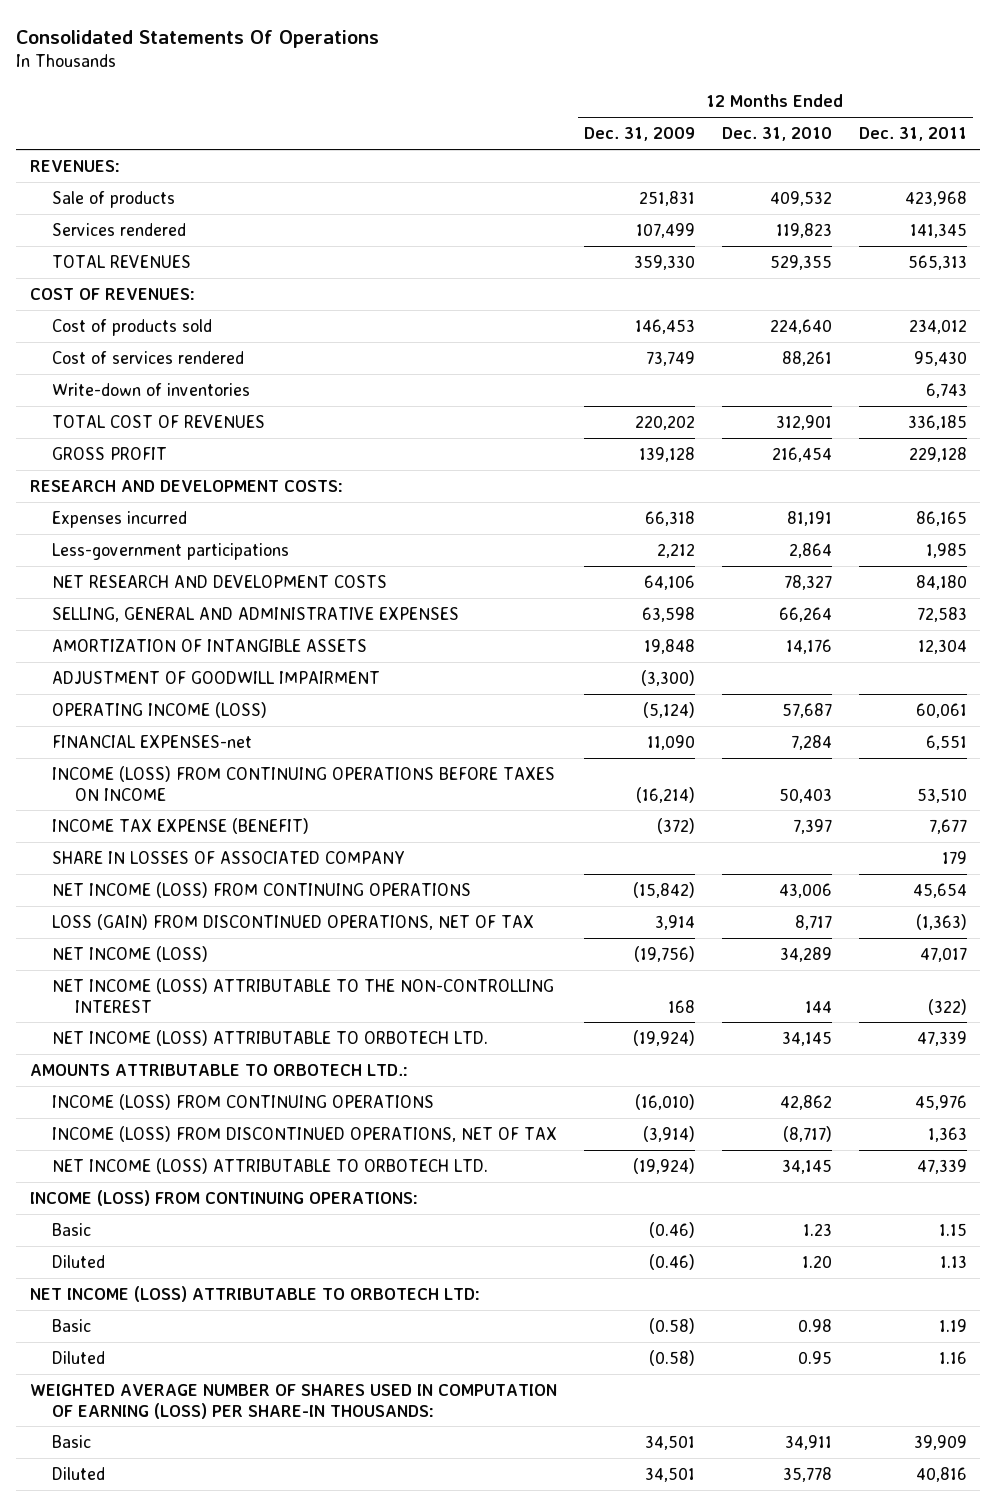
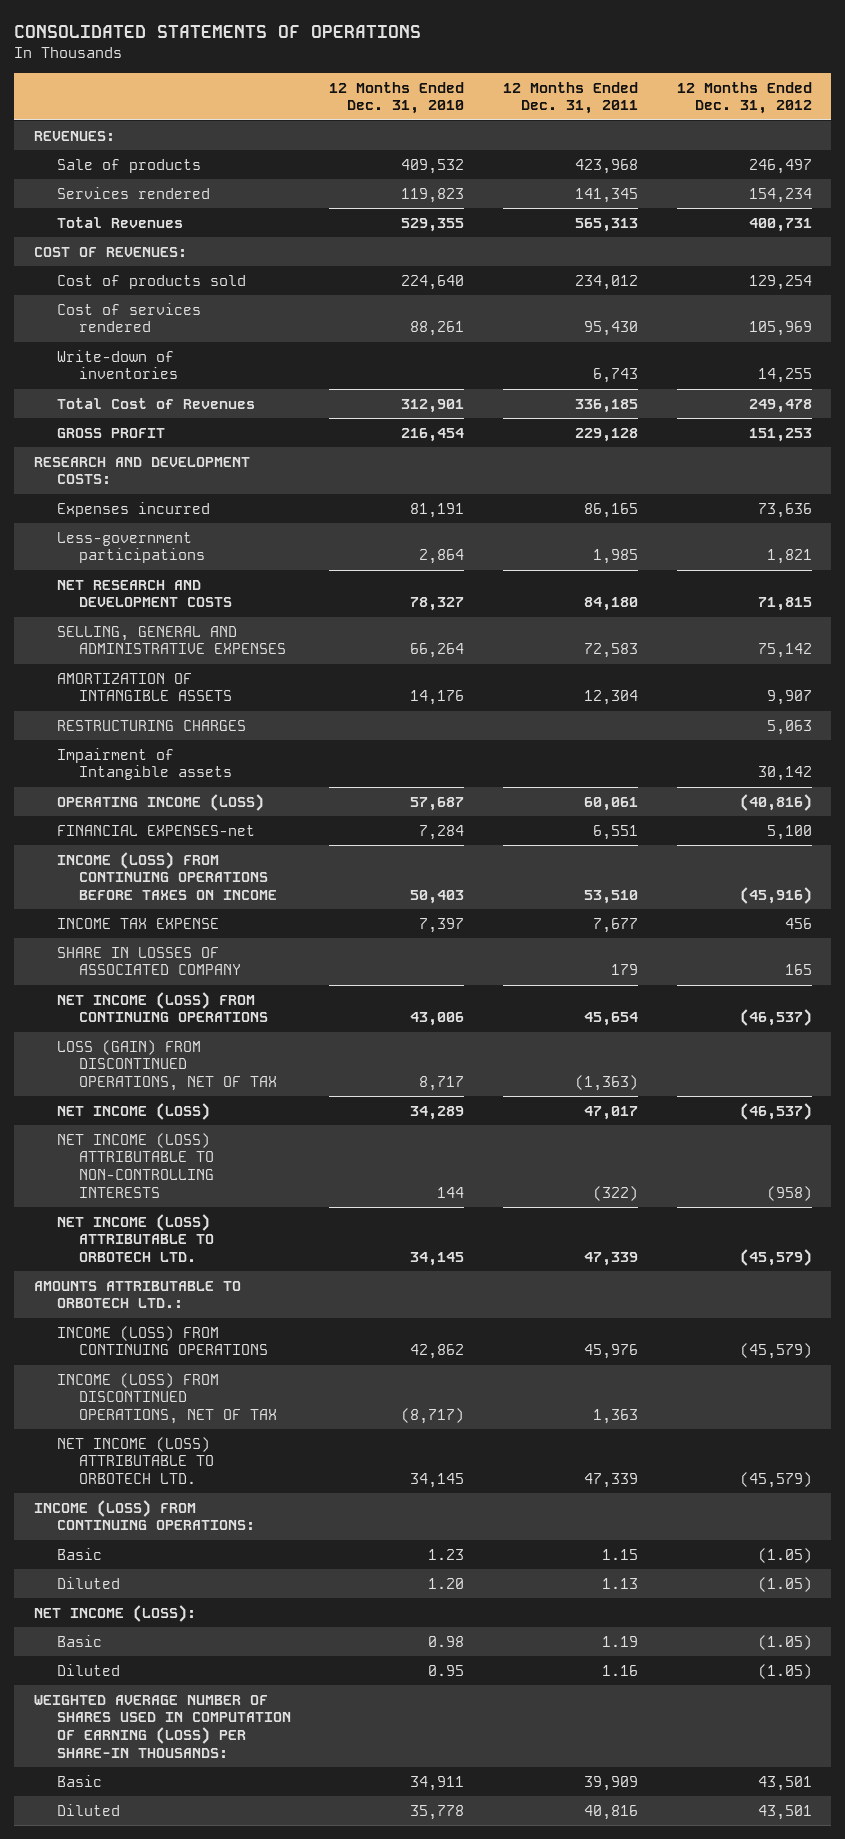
[16,29,380,48] Consolidated Statements Of Operations -> [14,24,422,38] CONSOLIDATED STATEMENTS OF OPERATIONS
[584,127,696,142] Dec. 31, 2009 -> none
none -> [676,81,812,115] 12 Months Ended Dec. 31, 2012
[52,255,192,269] TOTAL REVENUES -> [56,216,183,228] Total Revenues
[52,415,266,429] TOTAL COST OF REVENUES -> [56,397,255,409] Total Cost of Revenues
[52,671,381,685] ADJUSTMENT OF GOODWILL IMPAIRMENT -> none
none -> [56,719,246,731] RESTRUCTURING CHARGES
none -> [56,747,233,781] Impairment of Intangible assets
[52,818,310,835] INCOME TAX EXPENSE (BENEFIT) -> [56,917,219,929] INCOME TAX EXPENSE
[52,978,555,1013] NET INCOME (LOSS) ATTRIBUTABLE TO THE NON-CONTROLLING INTEREST -> [56,1132,215,1198] NET INCOME (LOSS) ATTRIBUTABLE TO NON-CONTROLLING INTERESTS
[29,1286,480,1303] NET INCOME (LOSS) ATTRIBUTABLE TO ORBOTECH LTD: -> [33,1604,196,1622] NET INCOME (LOSS):

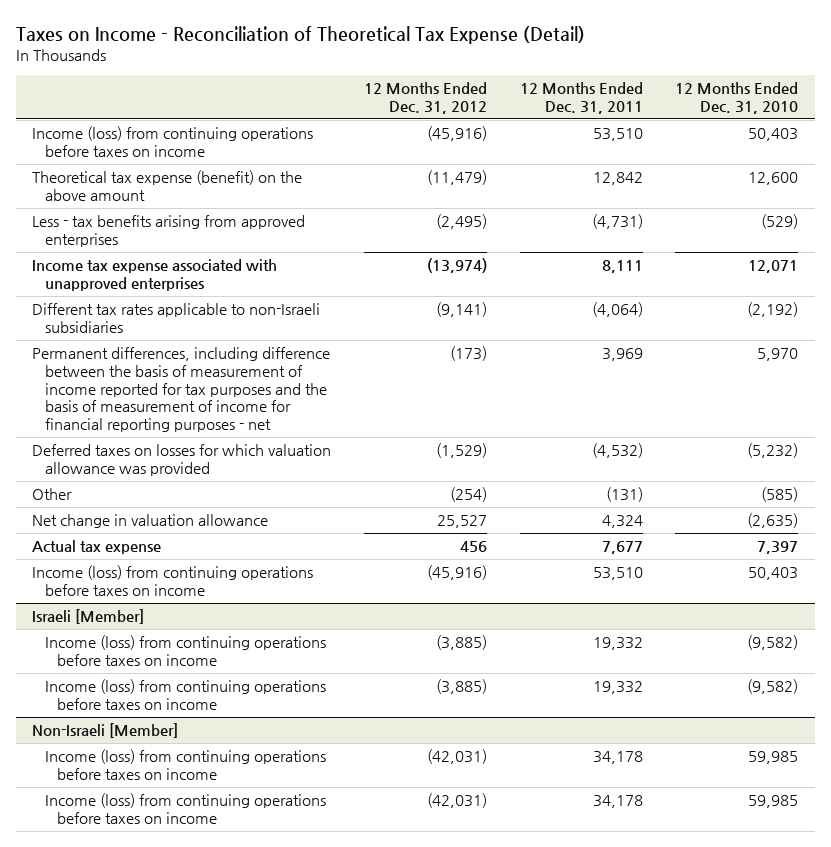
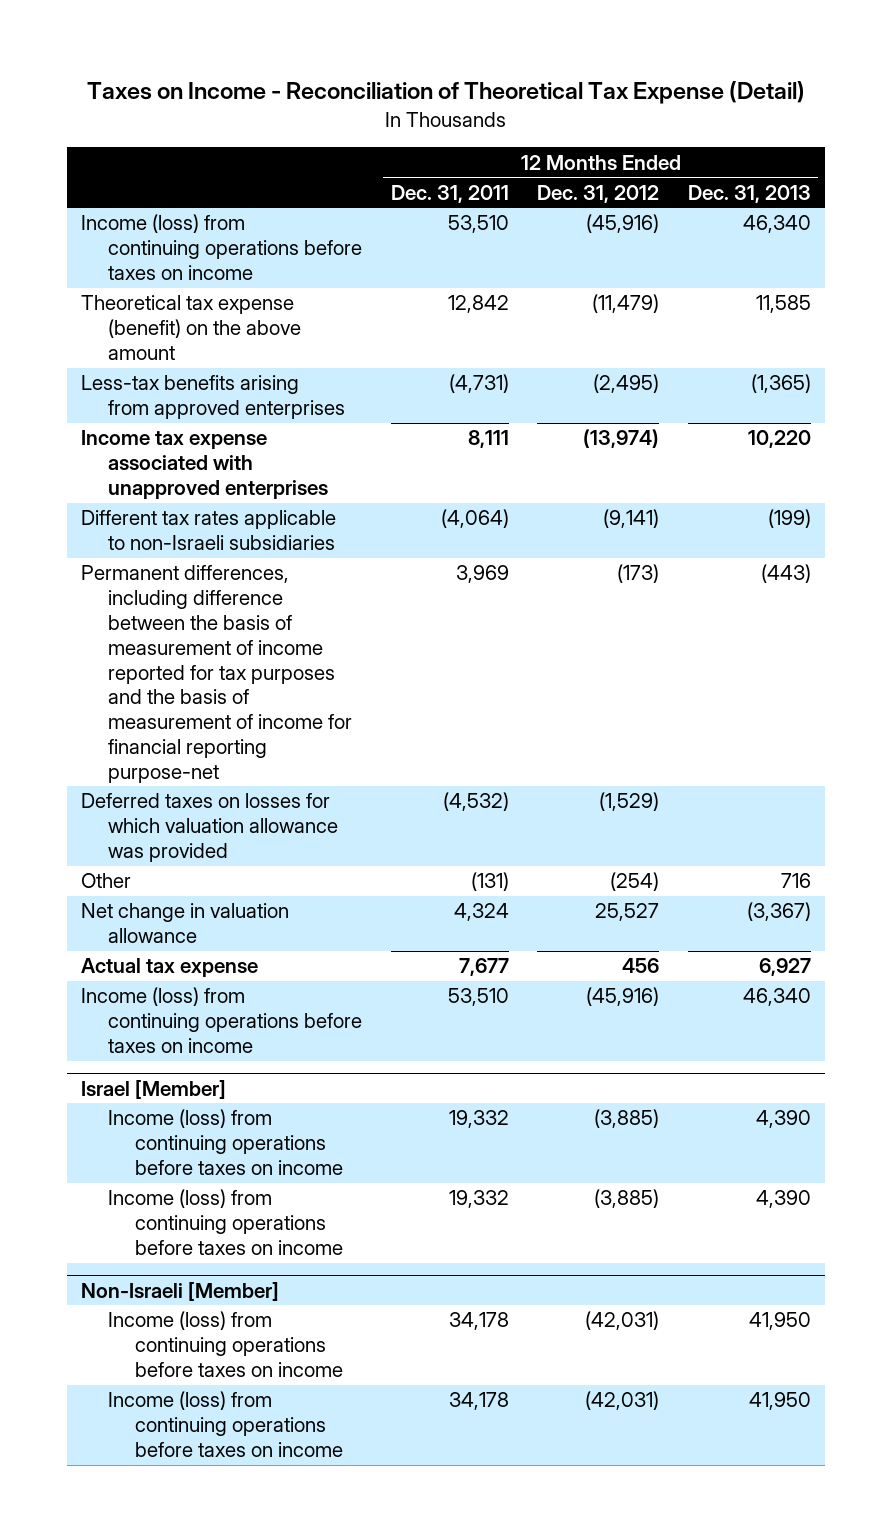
[675,82,799,114] 12 Months Ended Dec. 31, 2010 -> none
none -> [687,184,811,203] Dec. 31, 2013
[32,215,306,247] Less - tax benefits arising from approved enterprises -> [81,375,345,420] Less-tax benefits arising from approved enterprises
[32,347,331,433] Permanent differences, including difference between the basis of measurement of income reported for tax purposes and the basis of measurement of income for financial reporting purposes - net -> [81,565,352,783] Permanent differences, including difference between the basis of measurement of income reported for tax purposes and the basis of measurement of income for financial reporting purpose-net
[32,609,145,625] Israeli [Member] -> none
none -> [81,1079,227,1099] Israel [Member]

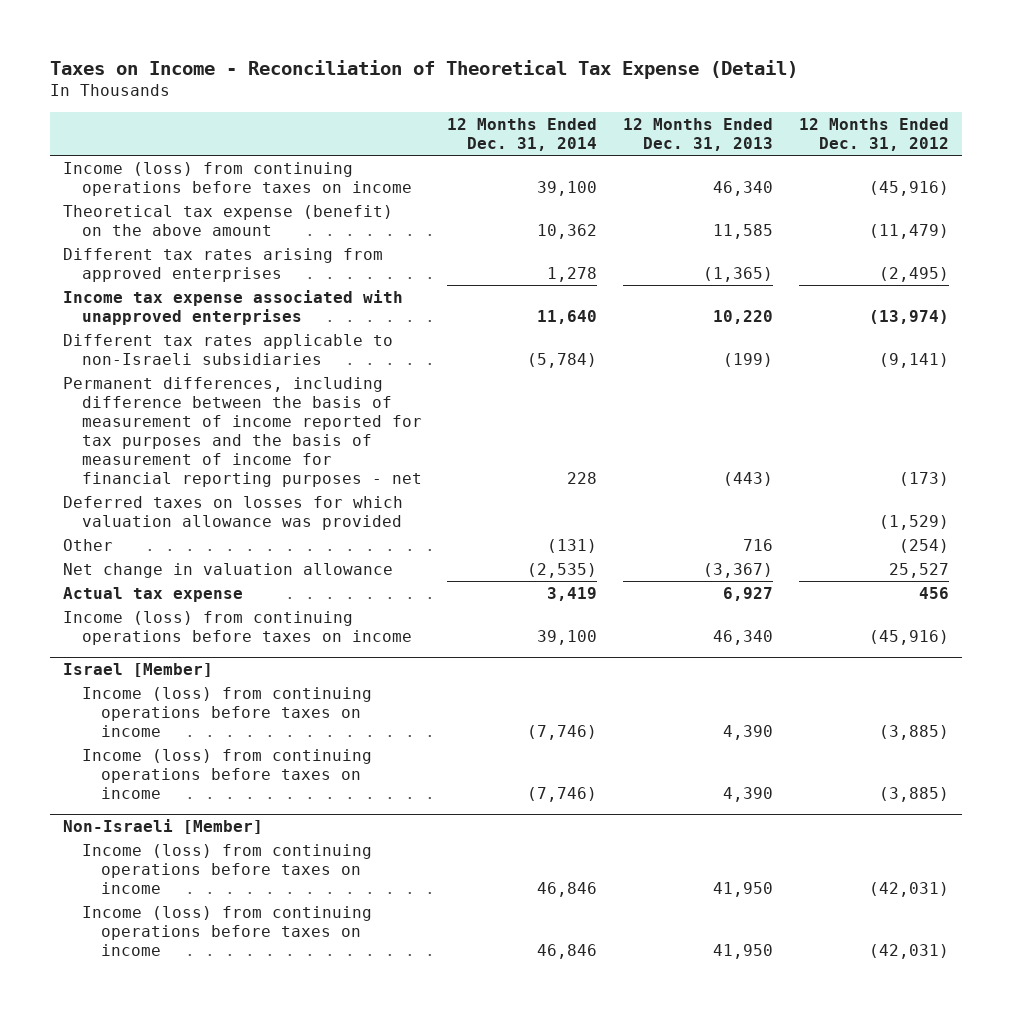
[390,184,509,203] Dec. 31, 2011 -> none
none -> [447,118,598,152] 12 Months Ended Dec. 31, 2014
[81,375,345,420] Less-tax benefits arising from approved enterprises -> [62,247,383,282] Different tax rates arising from approved enterprises
[81,565,352,783] Permanent differences, including difference between the basis of measurement of income reported for tax purposes and the basis of measurement of income for financial reporting purpose-net -> [62,376,422,488] Permanent differences, including difference between the basis of measurement of income reported for tax purposes and the basis of measurement of income for financial reporting purposes - net

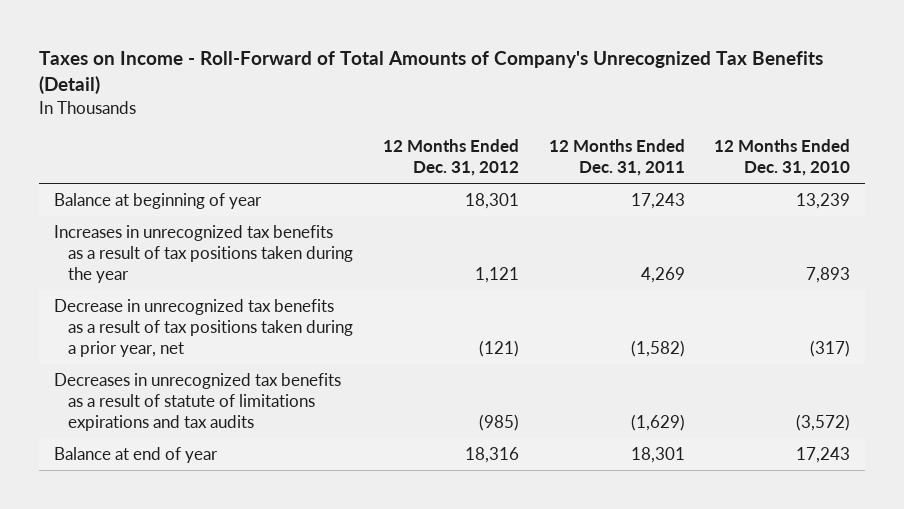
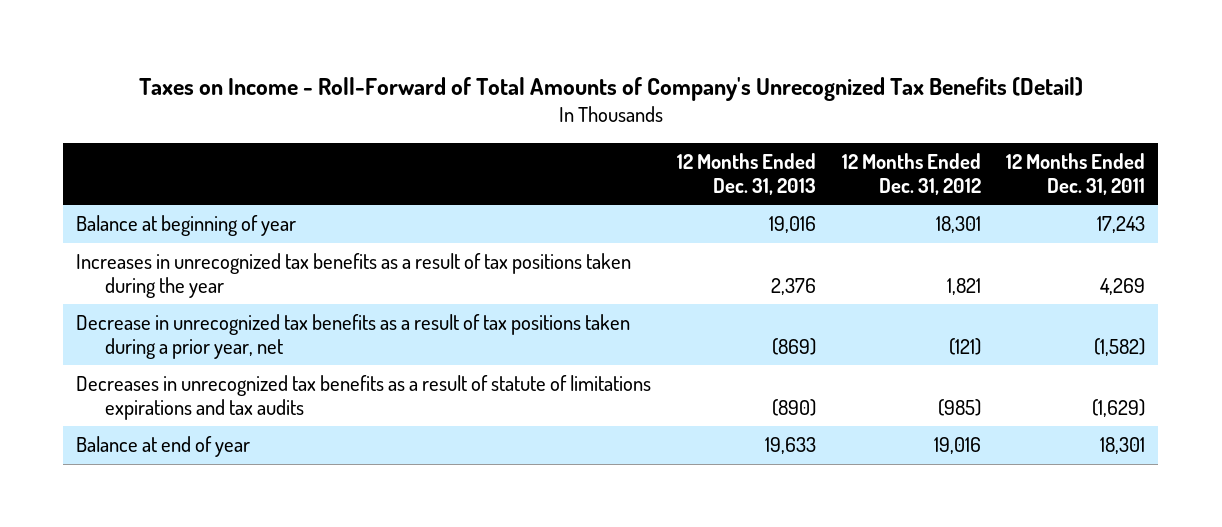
[714,139,851,177] 12 Months Ended Dec. 31, 2010 -> none
none -> [676,152,816,195] 12 Months Ended Dec. 31, 2013
[475,266,520,283] 1,121 -> [946,278,981,296] 1,821
[465,447,520,464] 18,316 -> [933,437,981,455] 19,016

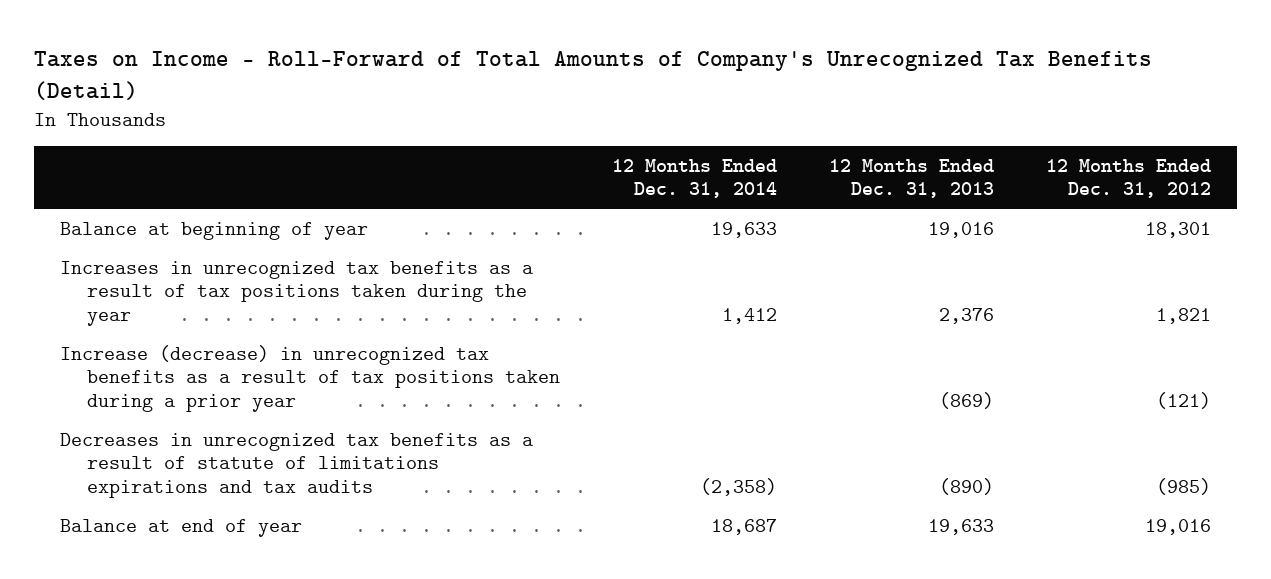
[1006,152,1146,195] 12 Months Ended Dec. 31, 2011 -> none
none -> [611,158,777,199] 12 Months Ended Dec. 31, 2014
[76,314,631,360] Decrease in unrecognized tax benefits as a result of tax positions taken during a prior year, net -> [60,344,561,413] Increase (decrease) in unrecognized tax benefits as a result of tax positions taken during a prior year

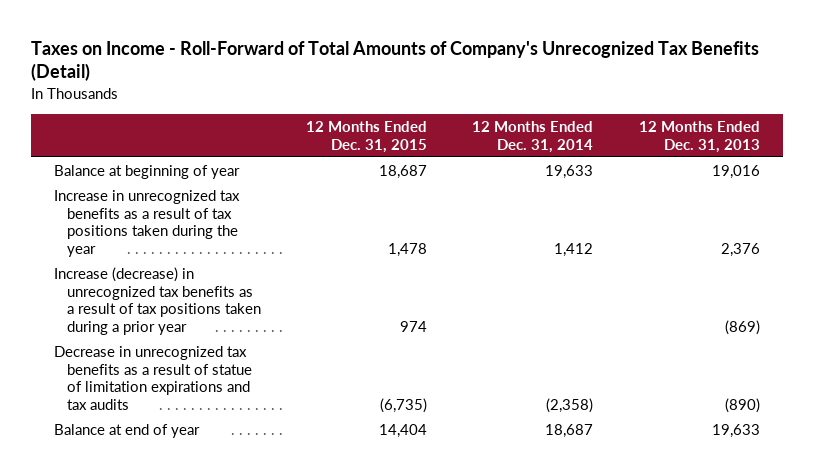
[1045,158,1211,199] 12 Months Ended Dec. 31, 2012 -> none
none -> [306,121,428,153] 12 Months Ended Dec. 31, 2015
[60,260,534,327] Increases in unrecognized tax benefits as a result of tax positions taken during the year -> [53,189,240,257] Increase in unrecognized tax benefits as a result of tax positions taken during the year
[60,432,534,499] Decreases in unrecognized tax benefits as a result of statute of limitations expirations and tax audits -> [53,345,252,410] Decrease in unrecognized tax benefits as a result of statue of limitation expirations and tax audits

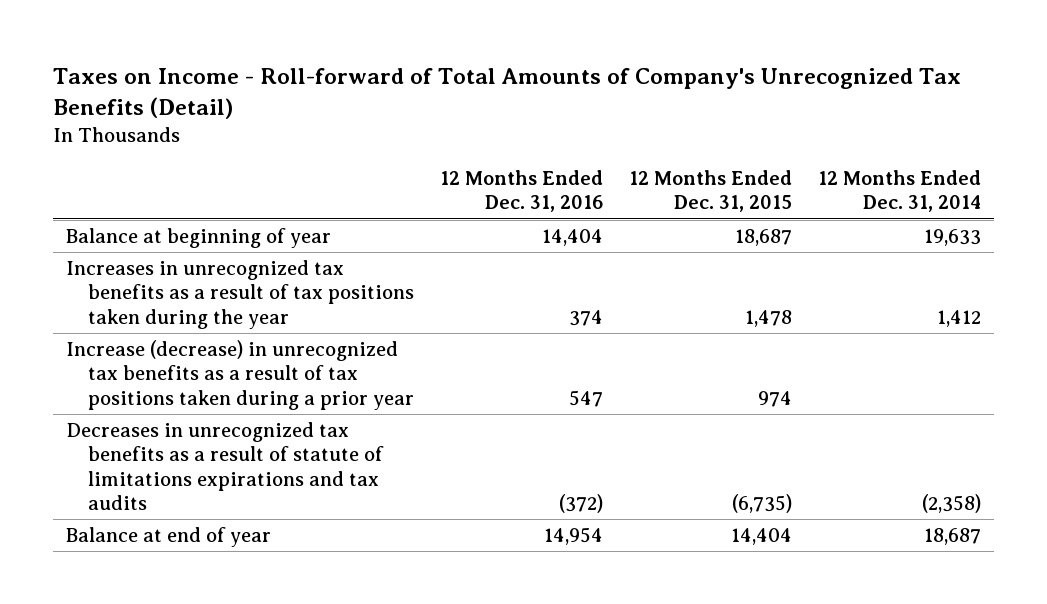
[30,40,759,82] Taxes on Income - Roll-Forward of Total Amounts of Company's Unrecognized Tax Benefits (Detail) -> [53,68,962,120] Taxes on Income - Roll-forward of Total Amounts of Company's Unrecognized Tax Benefits (Detail)
[638,121,760,153] 12 Months Ended Dec. 31, 2013 -> none
none -> [439,170,603,213] 12 Months Ended Dec. 31, 2016
[53,189,240,257] Increase in unrecognized tax benefits as a result of tax positions taken during the year -> [66,260,415,329] Increases in unrecognized tax benefits as a result of tax positions taken during the year
[53,345,252,410] Decrease in unrecognized tax benefits as a result of statue of limitation expirations and tax audits -> [66,422,385,511] Decreases in unrecognized tax benefits as a result of statute of limitations expirations and tax audits

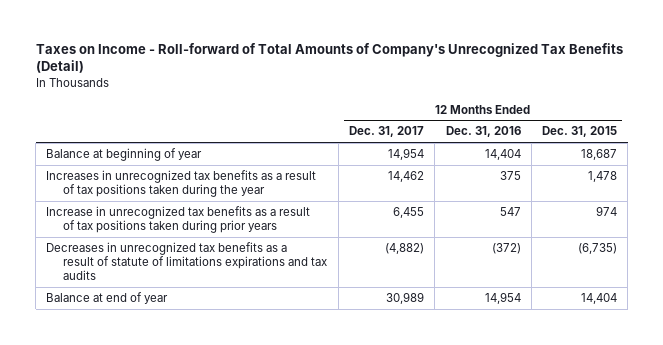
[817,170,981,213] 12 Months Ended Dec. 31, 2014 -> none
none -> [348,126,424,138] Dec. 31, 2017
[568,309,603,326] 374 -> [499,171,521,181] 375
[66,340,415,410] Increase (decrease) in unrecognized tax benefits as a result of tax positions taken during a prior year -> [46,206,311,234] Increase in unrecognized tax benefits as a result of tax positions taken during prior years

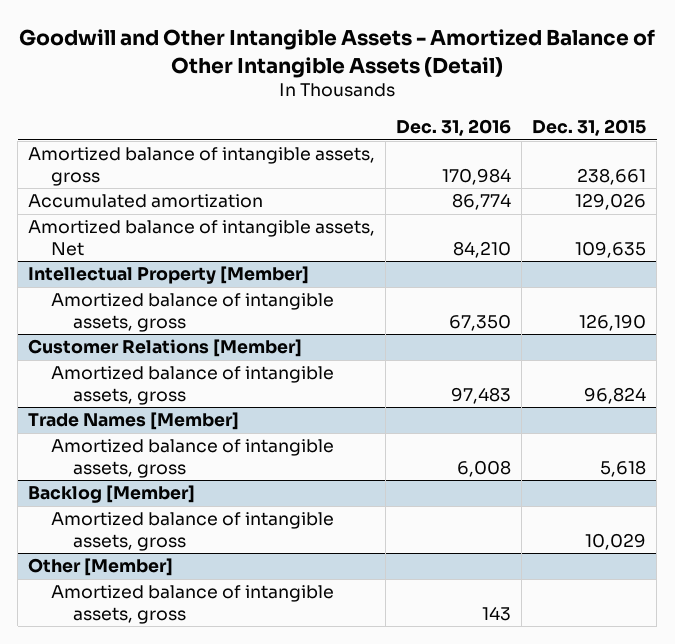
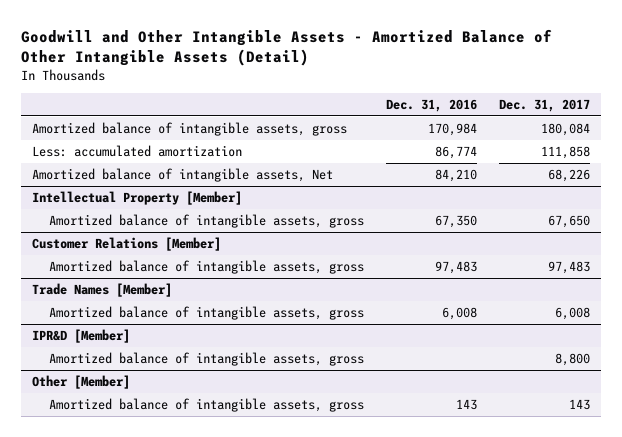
[532,119,647,137] Dec. 31, 2015 -> none
none -> [499,98,591,112] Dec. 31, 2017
[28,194,264,209] Accumulated amortization -> [32,145,243,158] Less: accumulated amortization
[28,485,196,504] Backlog [Member] -> none
none -> [32,329,131,344] IPR&D [Member]

